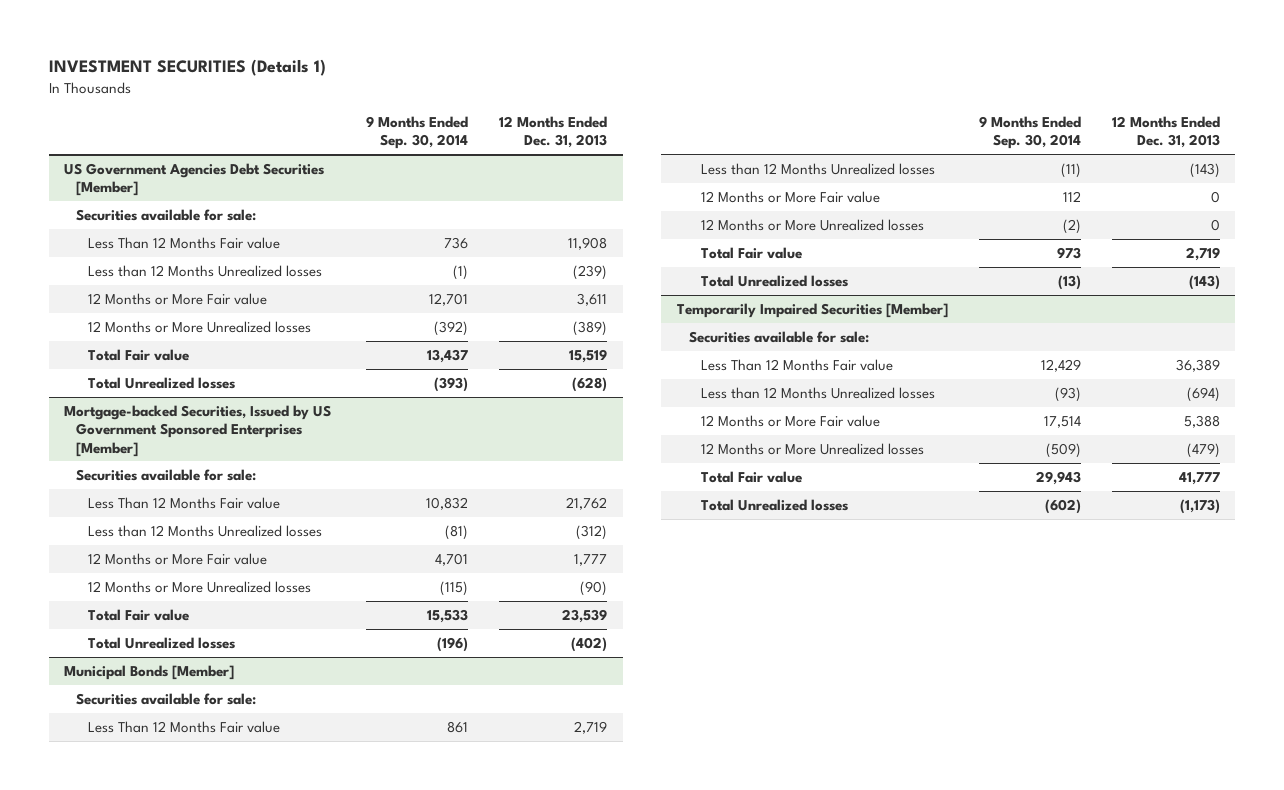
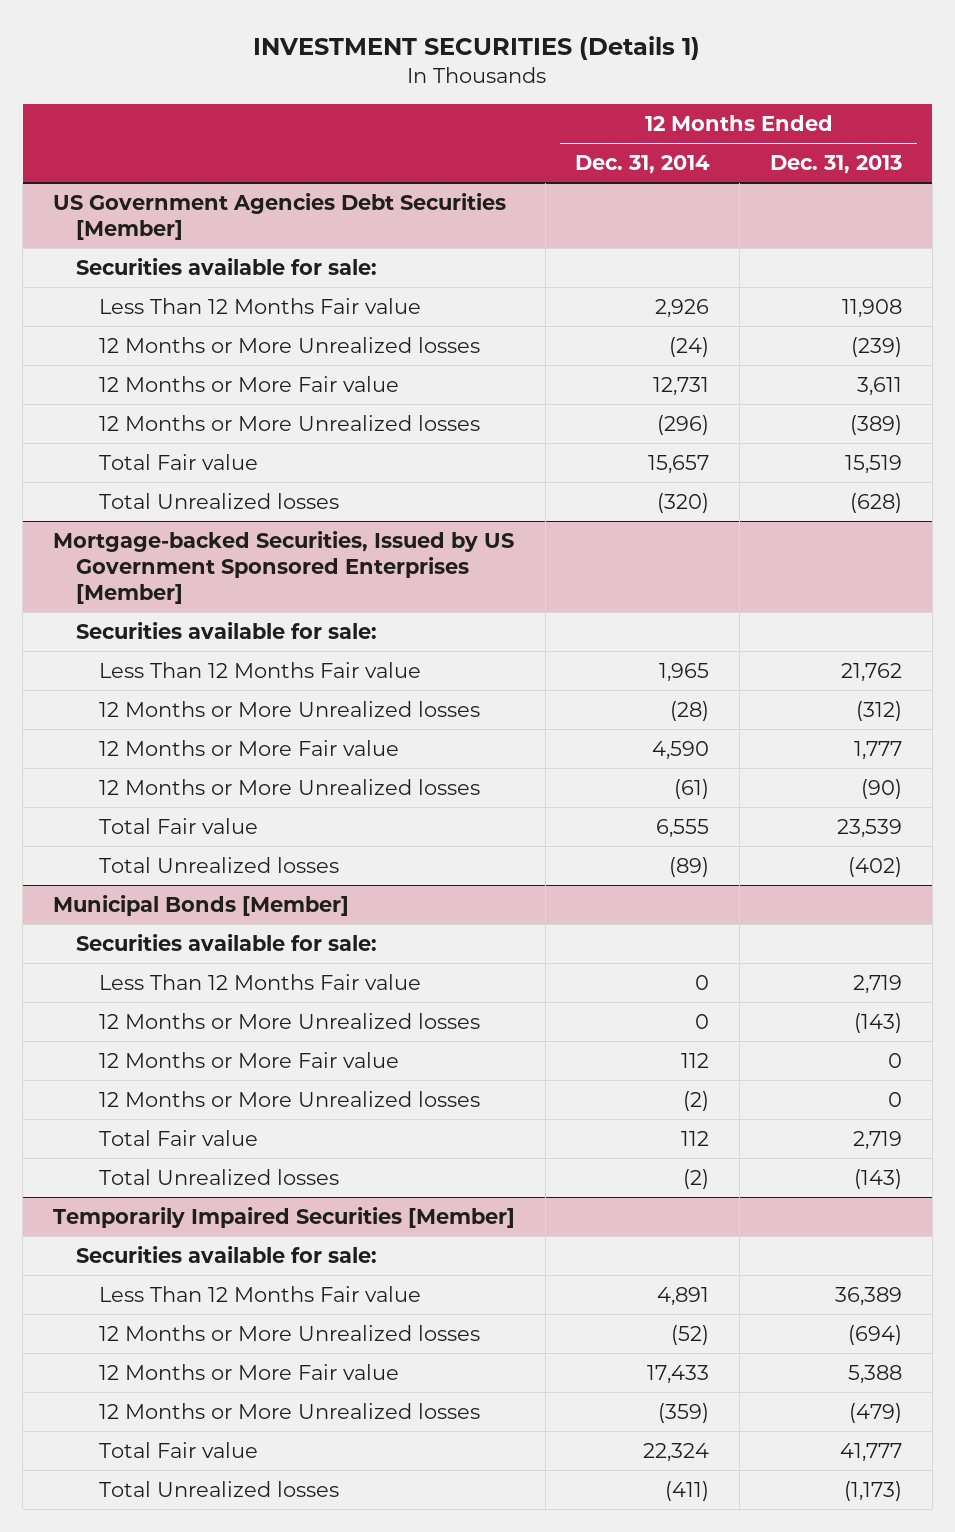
[366,116,469,150] 9 Months Ended Sep. 30, 2014 -> none
none -> [575,155,711,175] Dec. 31, 2014
[88,264,323,277] Less than 12 Months Unrealized losses -> [98,336,480,353] 12 Months or More Unrealized losses
[88,524,323,537] Less than 12 Months Unrealized losses -> [98,700,480,717] 12 Months or More Unrealized losses
[700,162,935,175] Less than 12 Months Unrealized losses -> [98,1012,480,1029] 12 Months or More Unrealized losses
[700,386,935,399] Less than 12 Months Unrealized losses -> [98,1324,480,1341] 12 Months or More Unrealized losses

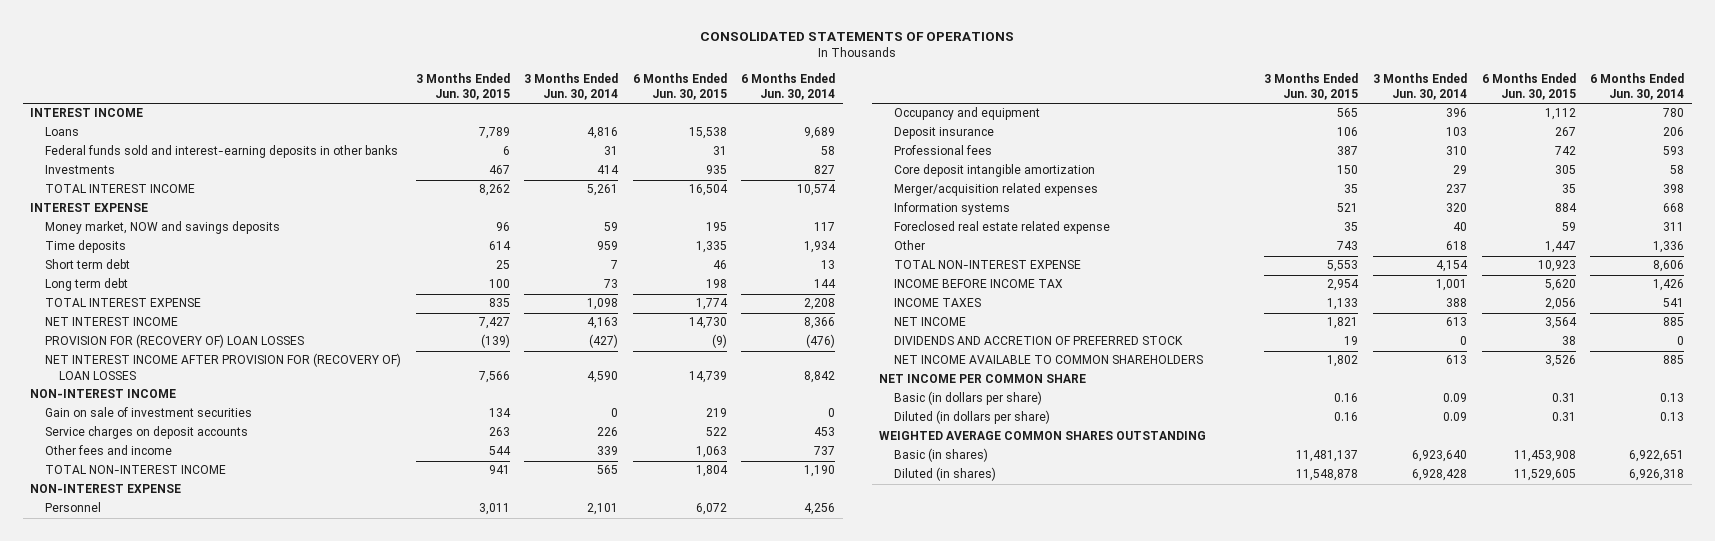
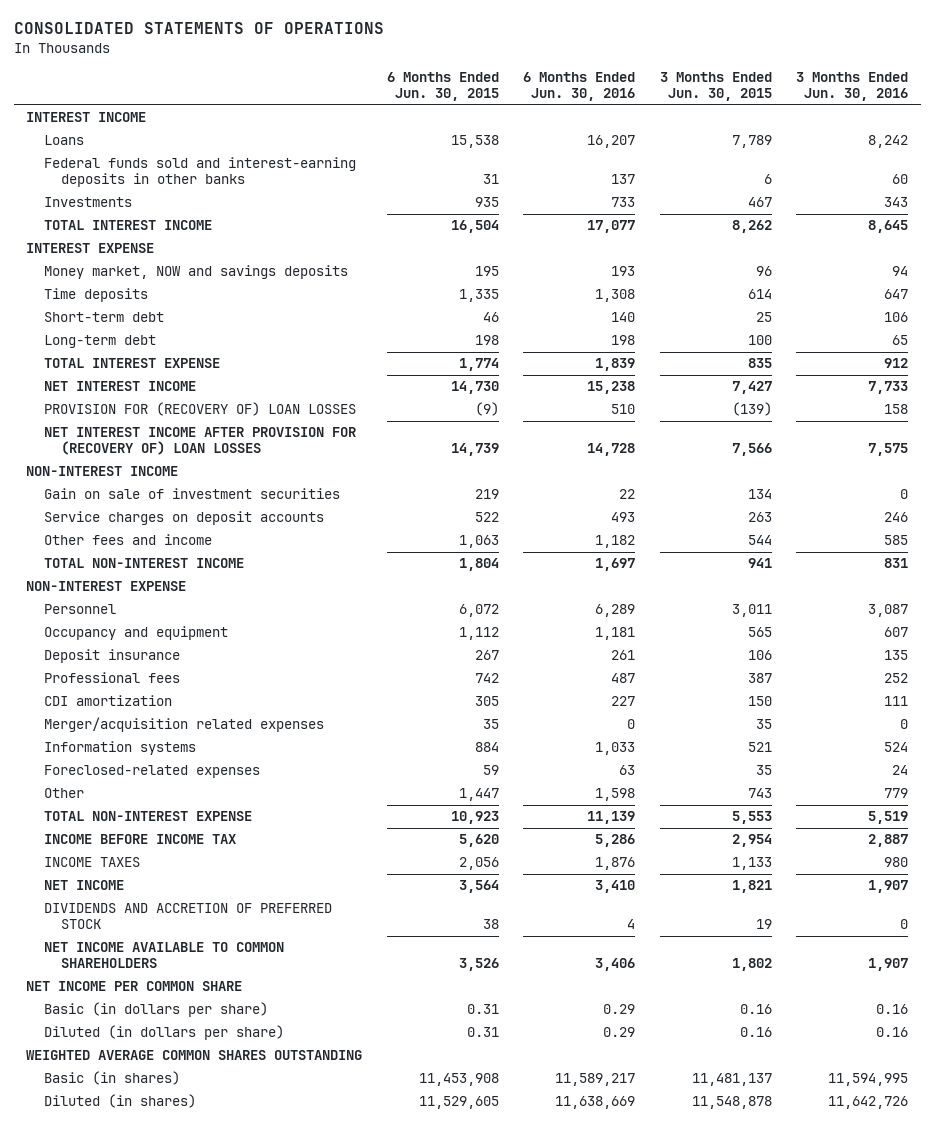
[524,72,619,100] 3 Months Ended Jun. 30, 2014 -> none
[741,72,836,100] 6 Months Ended Jun. 30, 2014 -> none
none -> [523,72,636,102] 6 Months Ended Jun. 30, 2016
none -> [796,72,909,102] 3 Months Ended Jun. 30, 2016
[44,259,130,270] Short term debt -> [43,312,164,323] Short-term debt
[44,278,128,292] Long term debt -> [43,335,156,349] Long-term debt
[893,164,1095,178] Core deposit intangible amortization -> [43,695,172,707] CDI amortization
[893,221,1110,235] Foreclosed real estate related expense -> [43,765,260,779] Foreclosed-related expenses

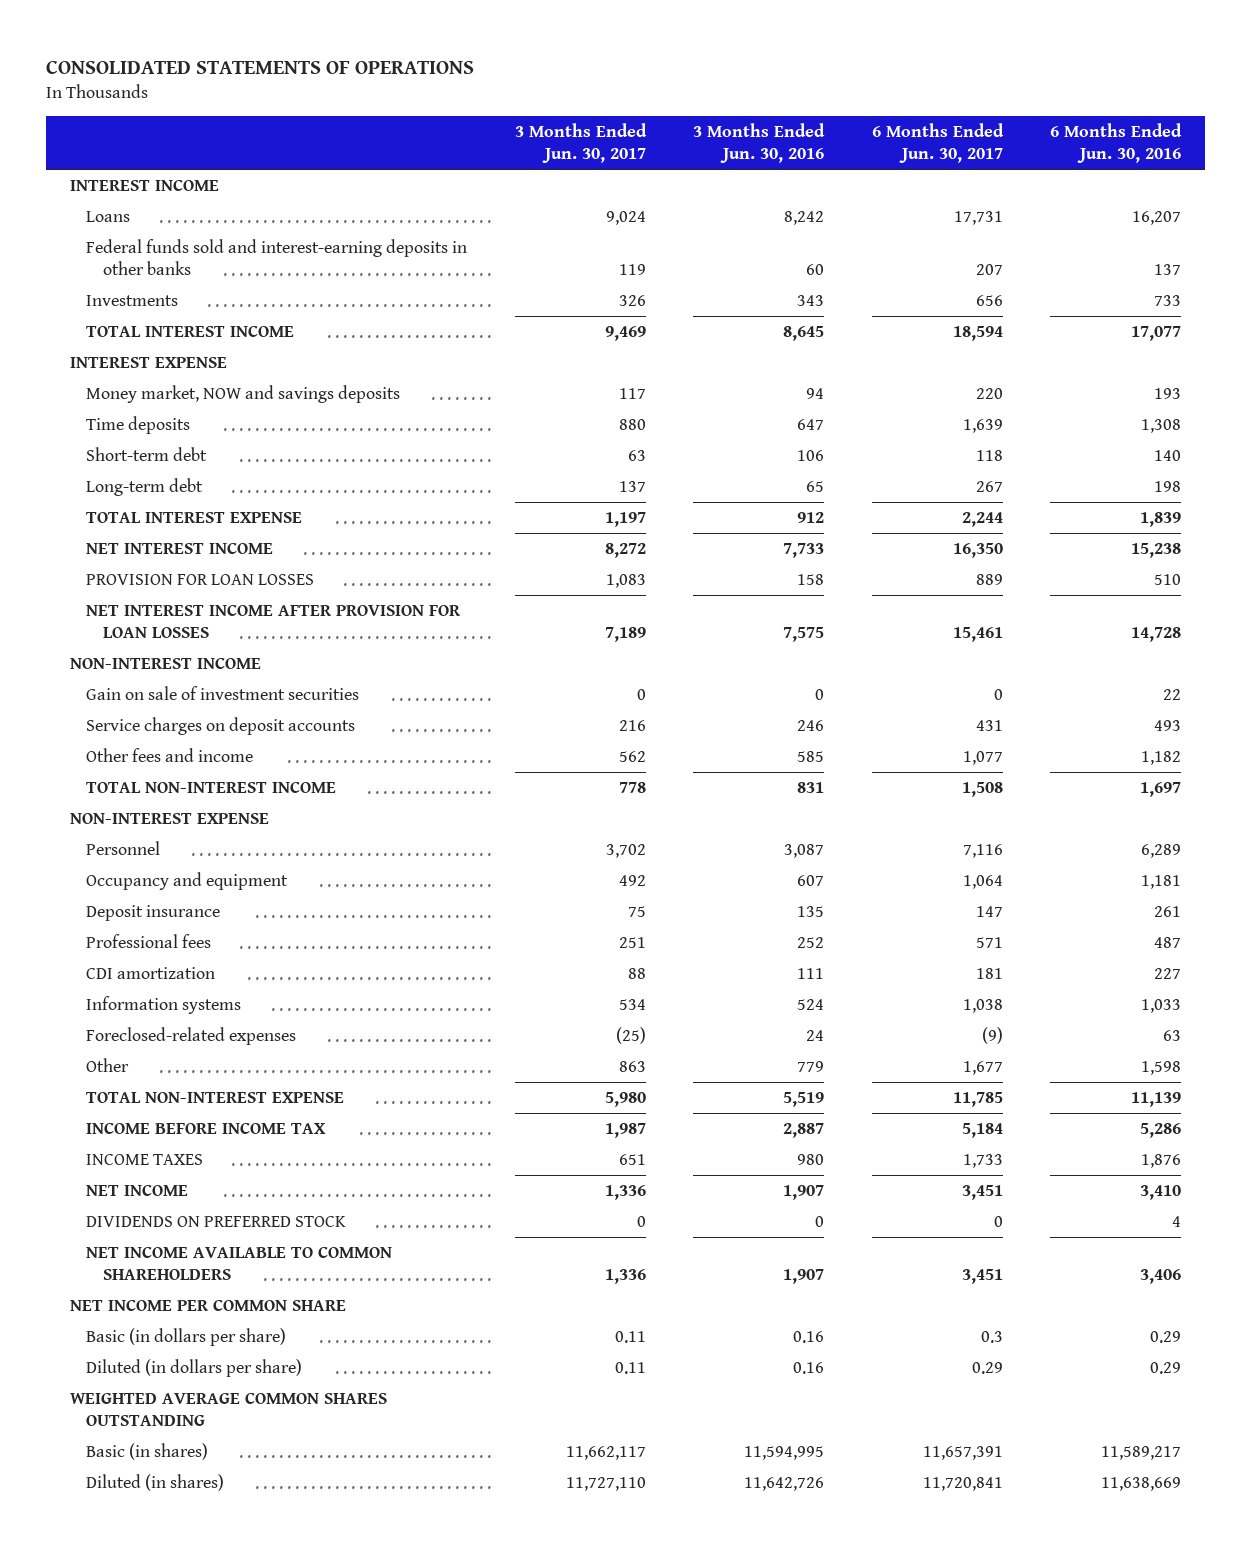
[386,72,499,102] 6 Months Ended Jun. 30, 2015 -> none
[659,72,772,102] 3 Months Ended Jun. 30, 2015 -> none
none -> [514,123,647,164] 3 Months Ended Jun. 30, 2017
none -> [871,123,1004,164] 6 Months Ended Jun. 30, 2017
[43,402,356,417] PROVISION FOR (RECOVERY OF) LOAN LOSSES -> [86,574,315,586] PROVISION FOR LOAN LOSSES
[43,427,356,456] NET INTEREST INCOME AFTER PROVISION FOR (RECOVERY OF) LOAN LOSSES -> [86,605,462,639] NET INTEREST INCOME AFTER PROVISION FOR LOAN LOSSES
[43,717,324,733] Merger/acquisition related expenses -> none
[43,903,332,930] DIVIDENDS AND ACCRETION OF PREFERRED STOCK -> [86,1216,347,1228] DIVIDENDS ON PREFERRED STOCK

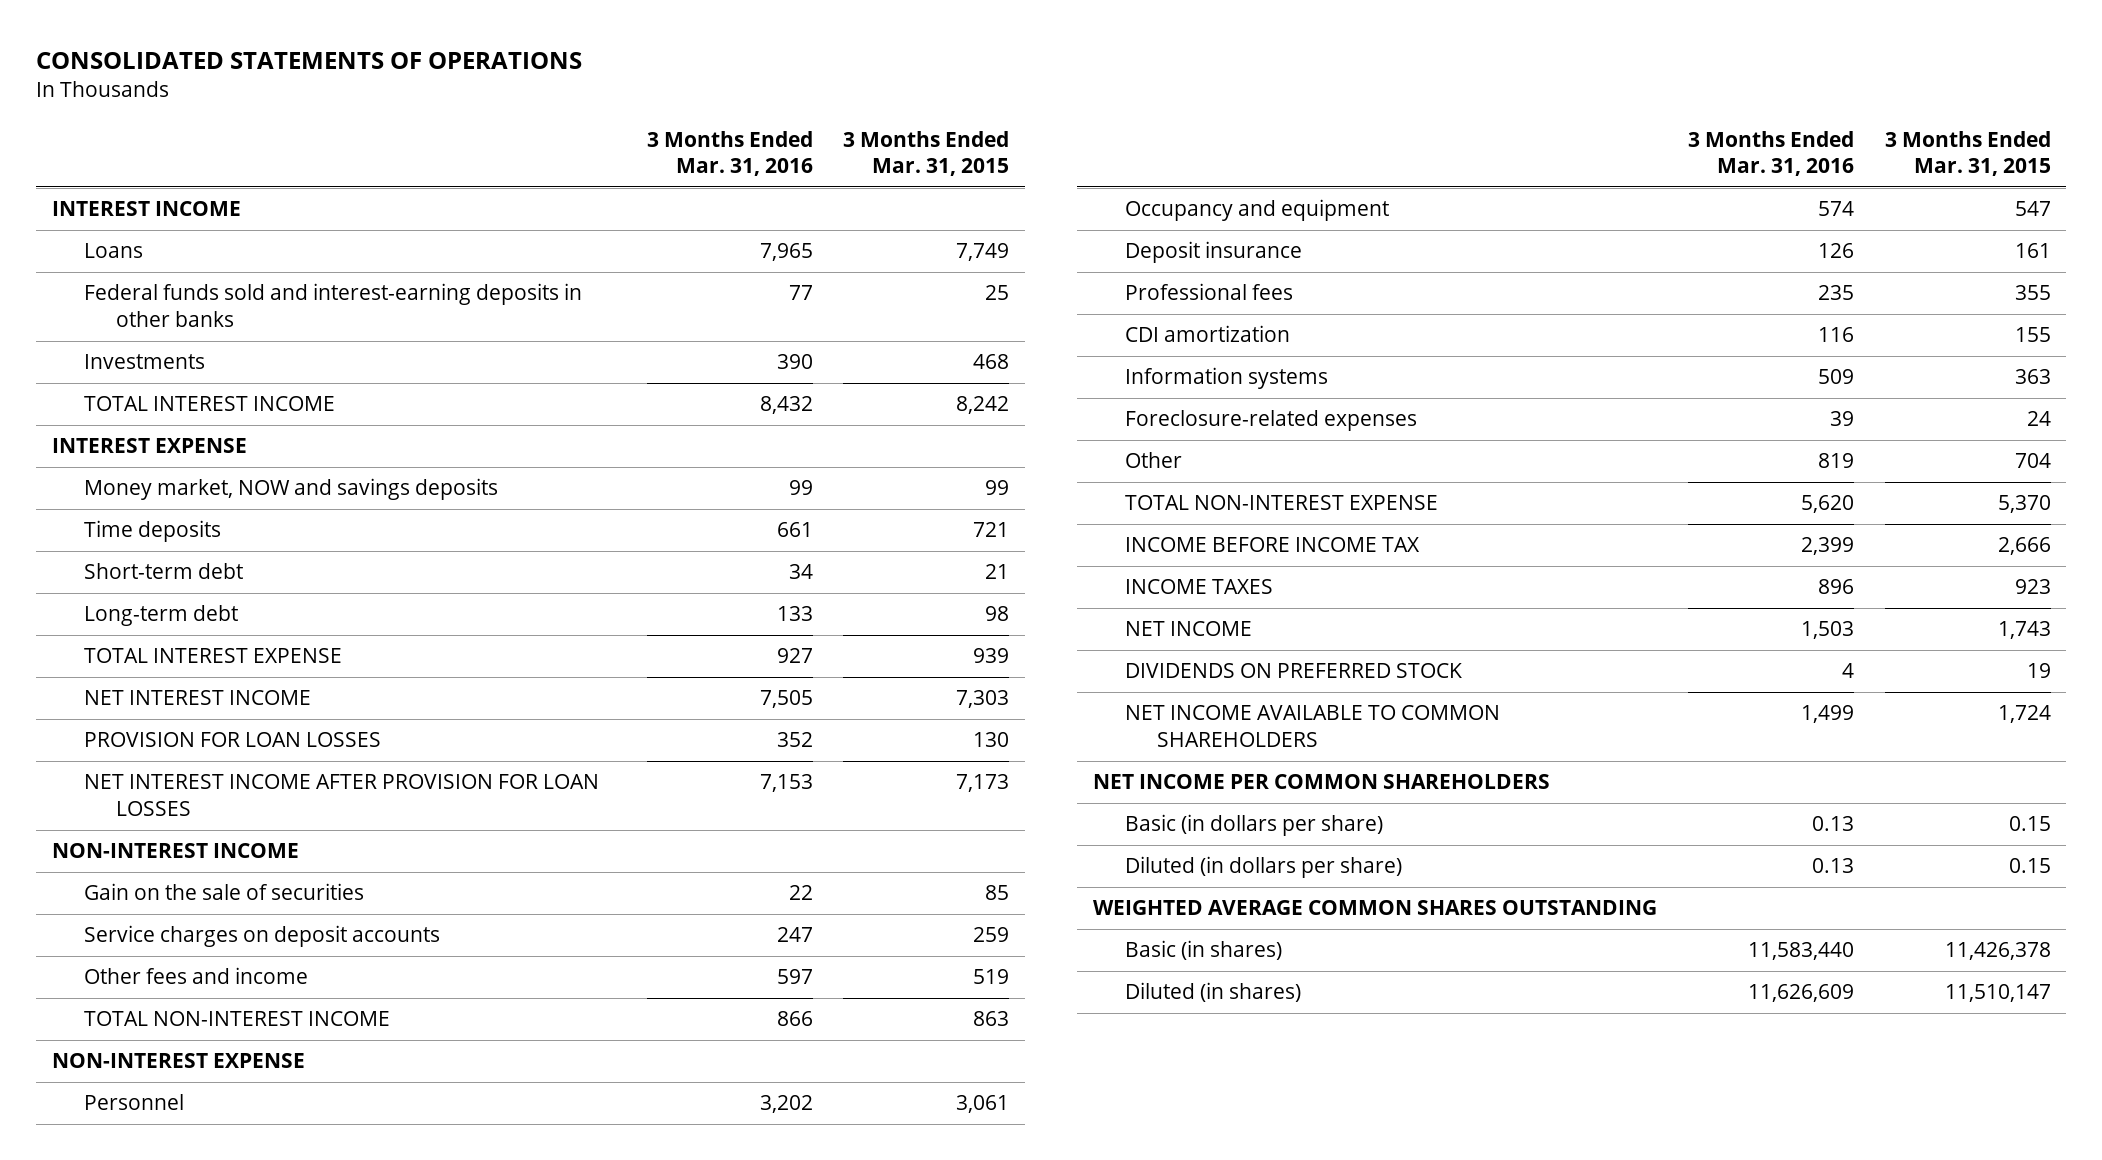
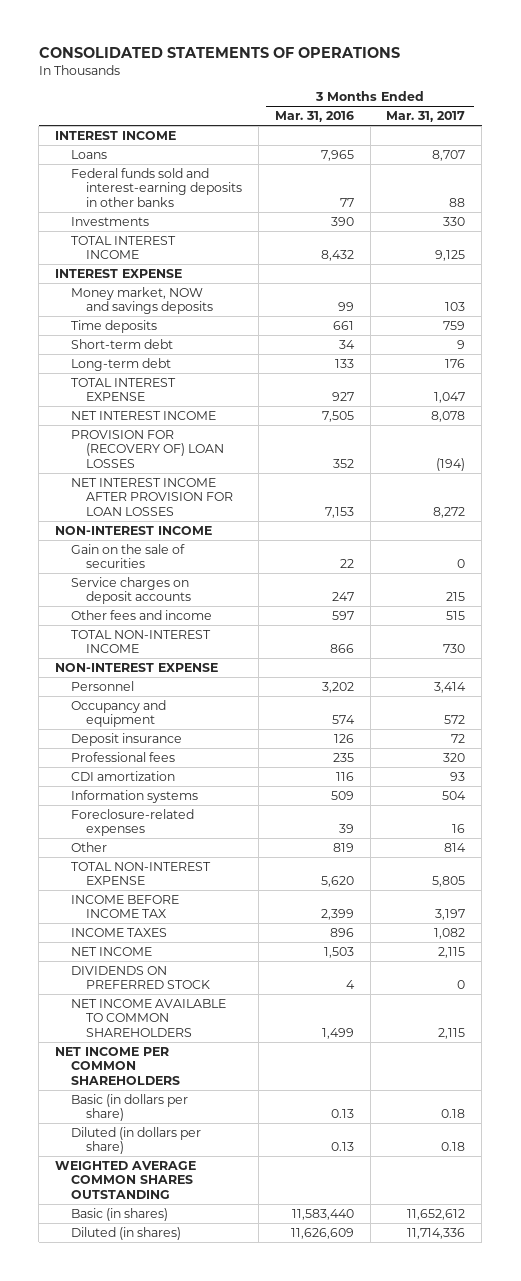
[843,130,1010,177] 3 Months Ended Mar. 31, 2015 -> none
none -> [386,110,466,122] Mar. 31, 2017
[83,732,381,748] PROVISION FOR LOAN LOSSES -> [70,429,224,468] PROVISION FOR (RECOVERY OF) LOAN LOSSES

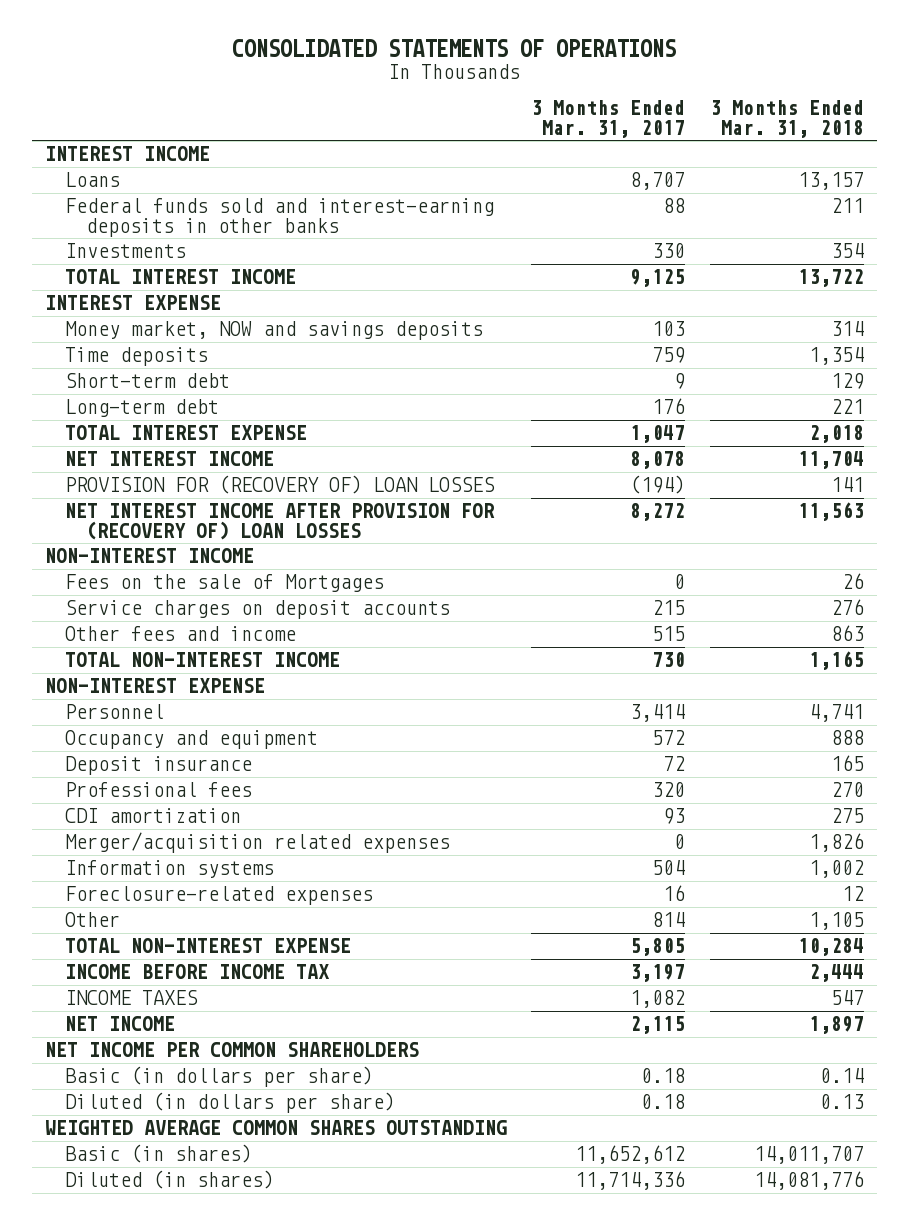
[274,110,354,122] Mar. 31, 2016 -> none
none -> [710,100,865,138] 3 Months Ended Mar. 31, 2018
[70,477,233,516] NET INTEREST INCOME AFTER PROVISION FOR LOAN LOSSES -> [65,503,496,540] NET INTEREST INCOME AFTER PROVISION FOR (RECOVERY OF) LOAN LOSSES
[70,543,185,569] Gain on the sale of securities -> [65,574,385,593] Fees on the sale of Mortgages
none -> [65,832,451,854] Merger/acquisition related expenses
[70,965,210,990] DIVIDENDS ON PREFERRED STOCK -> none
[70,998,226,1037] NET INCOME AVAILABLE TO COMMON SHAREHOLDERS -> none

